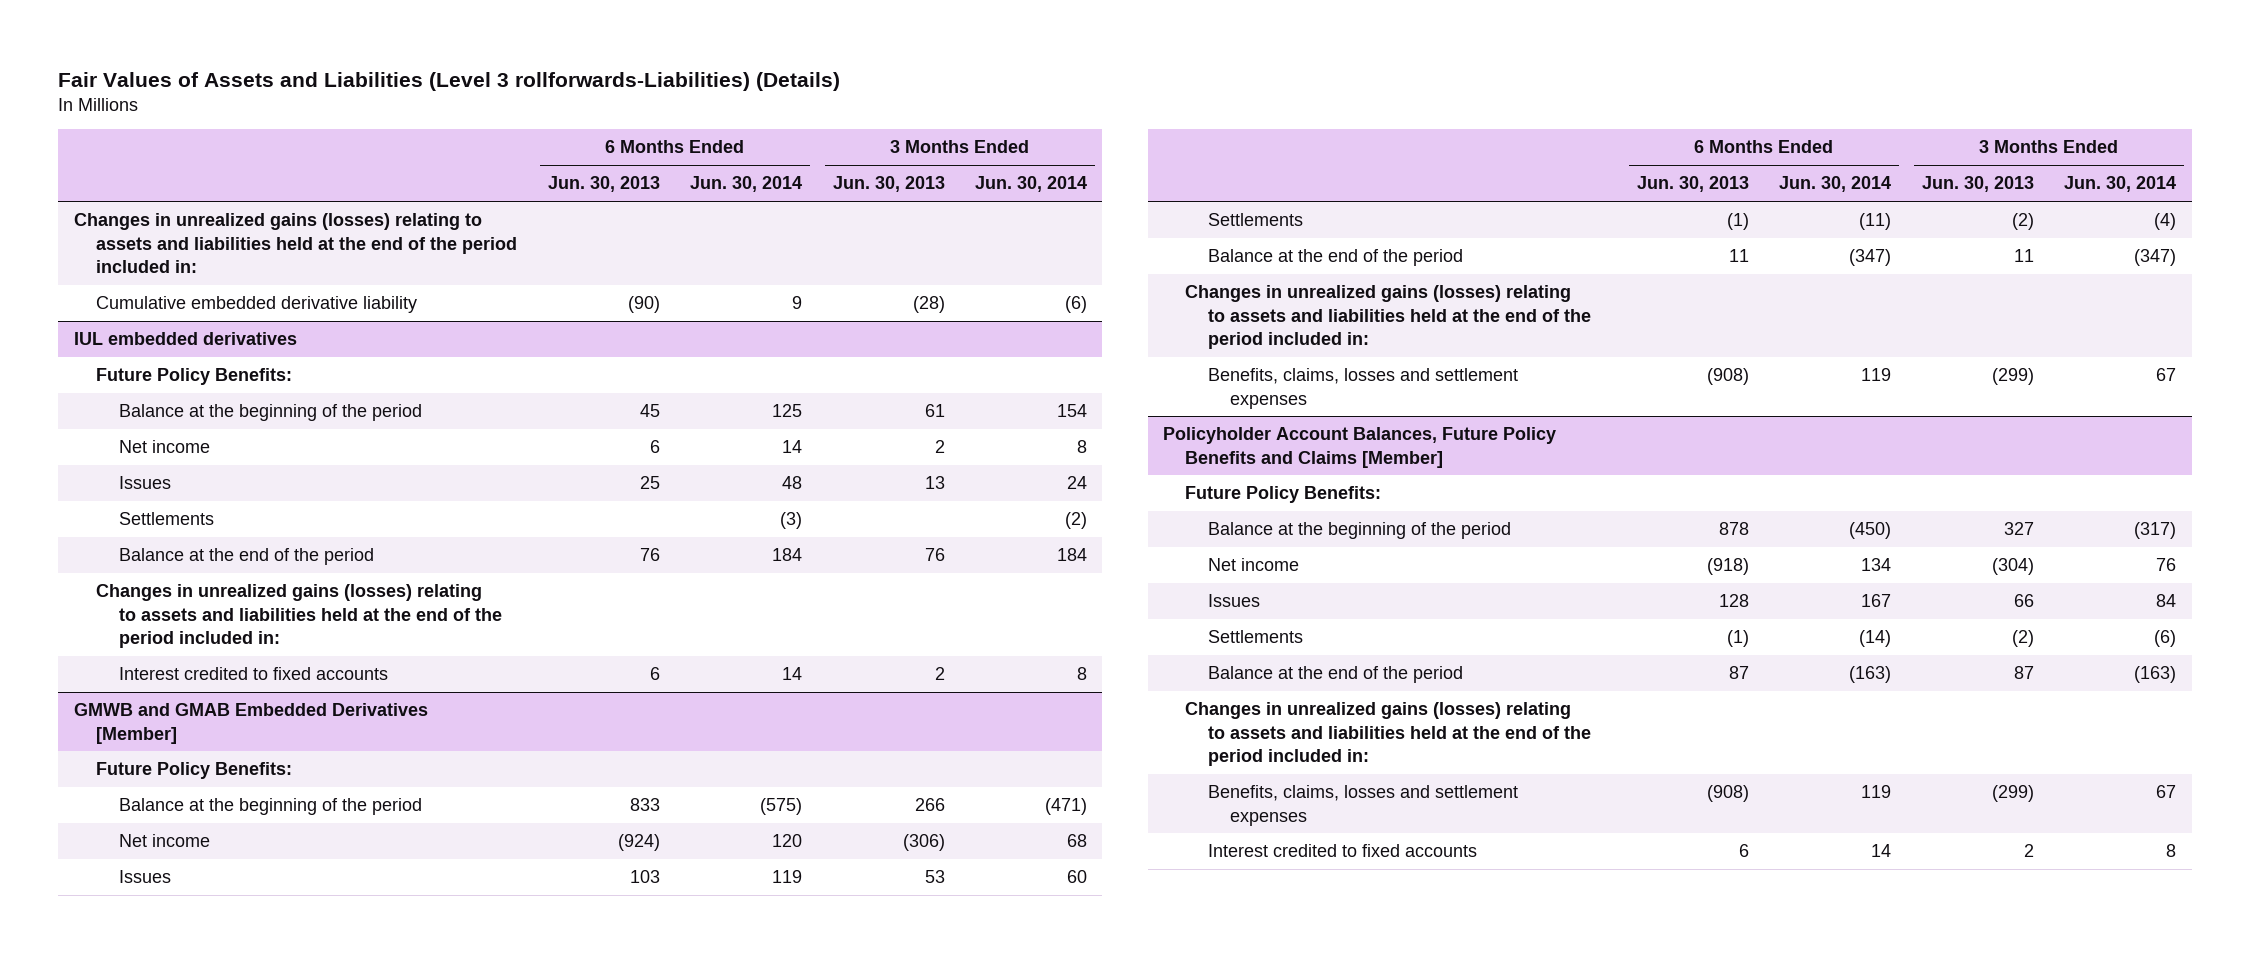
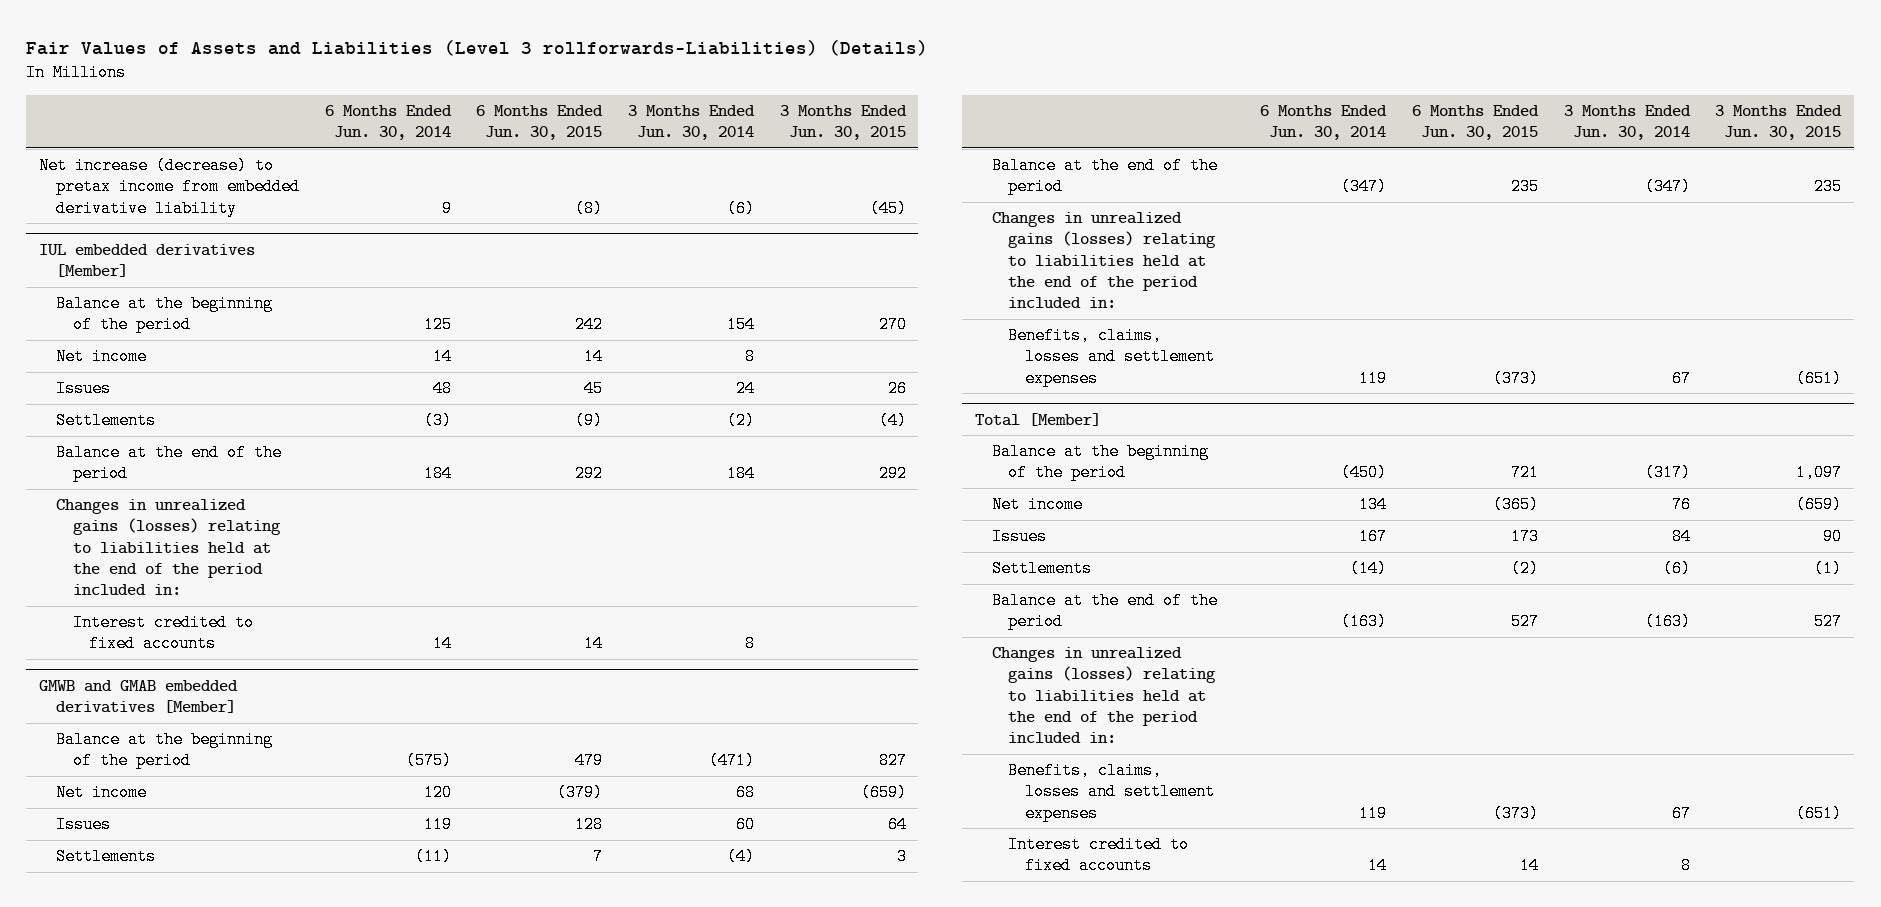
[547,176,660,193] Jun. 30, 2013 -> none
[832,176,945,193] Jun. 30, 2013 -> none
none -> [476,104,604,141] 6 Months Ended Jun. 30, 2015
none -> [779,104,907,141] 3 Months Ended Jun. 30, 2015
[73,213,518,273] Changes in unrealized gains (losses) relating to assets and liabilities held at the end of the period included in: -> none
[96,368,293,386] Future Policy Benefits: -> none
[96,296,418,314] Cumulative embedded derivative liability -> [39,157,300,217] Net increase (decrease) to pretax income from embedded derivative liability
[73,332,297,346] IUL embedded derivatives -> [39,243,256,278] IUL embedded derivatives [Member]
[96,584,502,648] Changes in unrealized gains (losses) relating to assets and liabilities held at the end of the period included in: -> [55,499,281,596] Changes in unrealized gains (losses) relating to liabilities held at the end of the period included in:
[96,762,293,780] Future Policy Benefits: -> none
[73,703,428,744] GMWB and GMAB Embedded Derivatives [Member] -> [39,679,239,714] GMWB and GMAB embedded derivatives [Member]
[1185,285,1591,349] Changes in unrealized gains (losses) relating to assets and liabilities held at the end of the period included in: -> [991,212,1217,309] Changes in unrealized gains (losses) relating to liabilities held at the end of the period included in:
[1162,427,1556,468] Policyholder Account Balances, Future Policy Benefits and Claims [Member] -> none
[1185,486,1382,504] Future Policy Benefits: -> none
none -> [974,412,1101,426] Total [Member]
[1185,702,1591,766] Changes in unrealized gains (losses) relating to assets and liabilities held at the end of the period included in: -> [991,647,1217,744] Changes in unrealized gains (losses) relating to liabilities held at the end of the period included in:

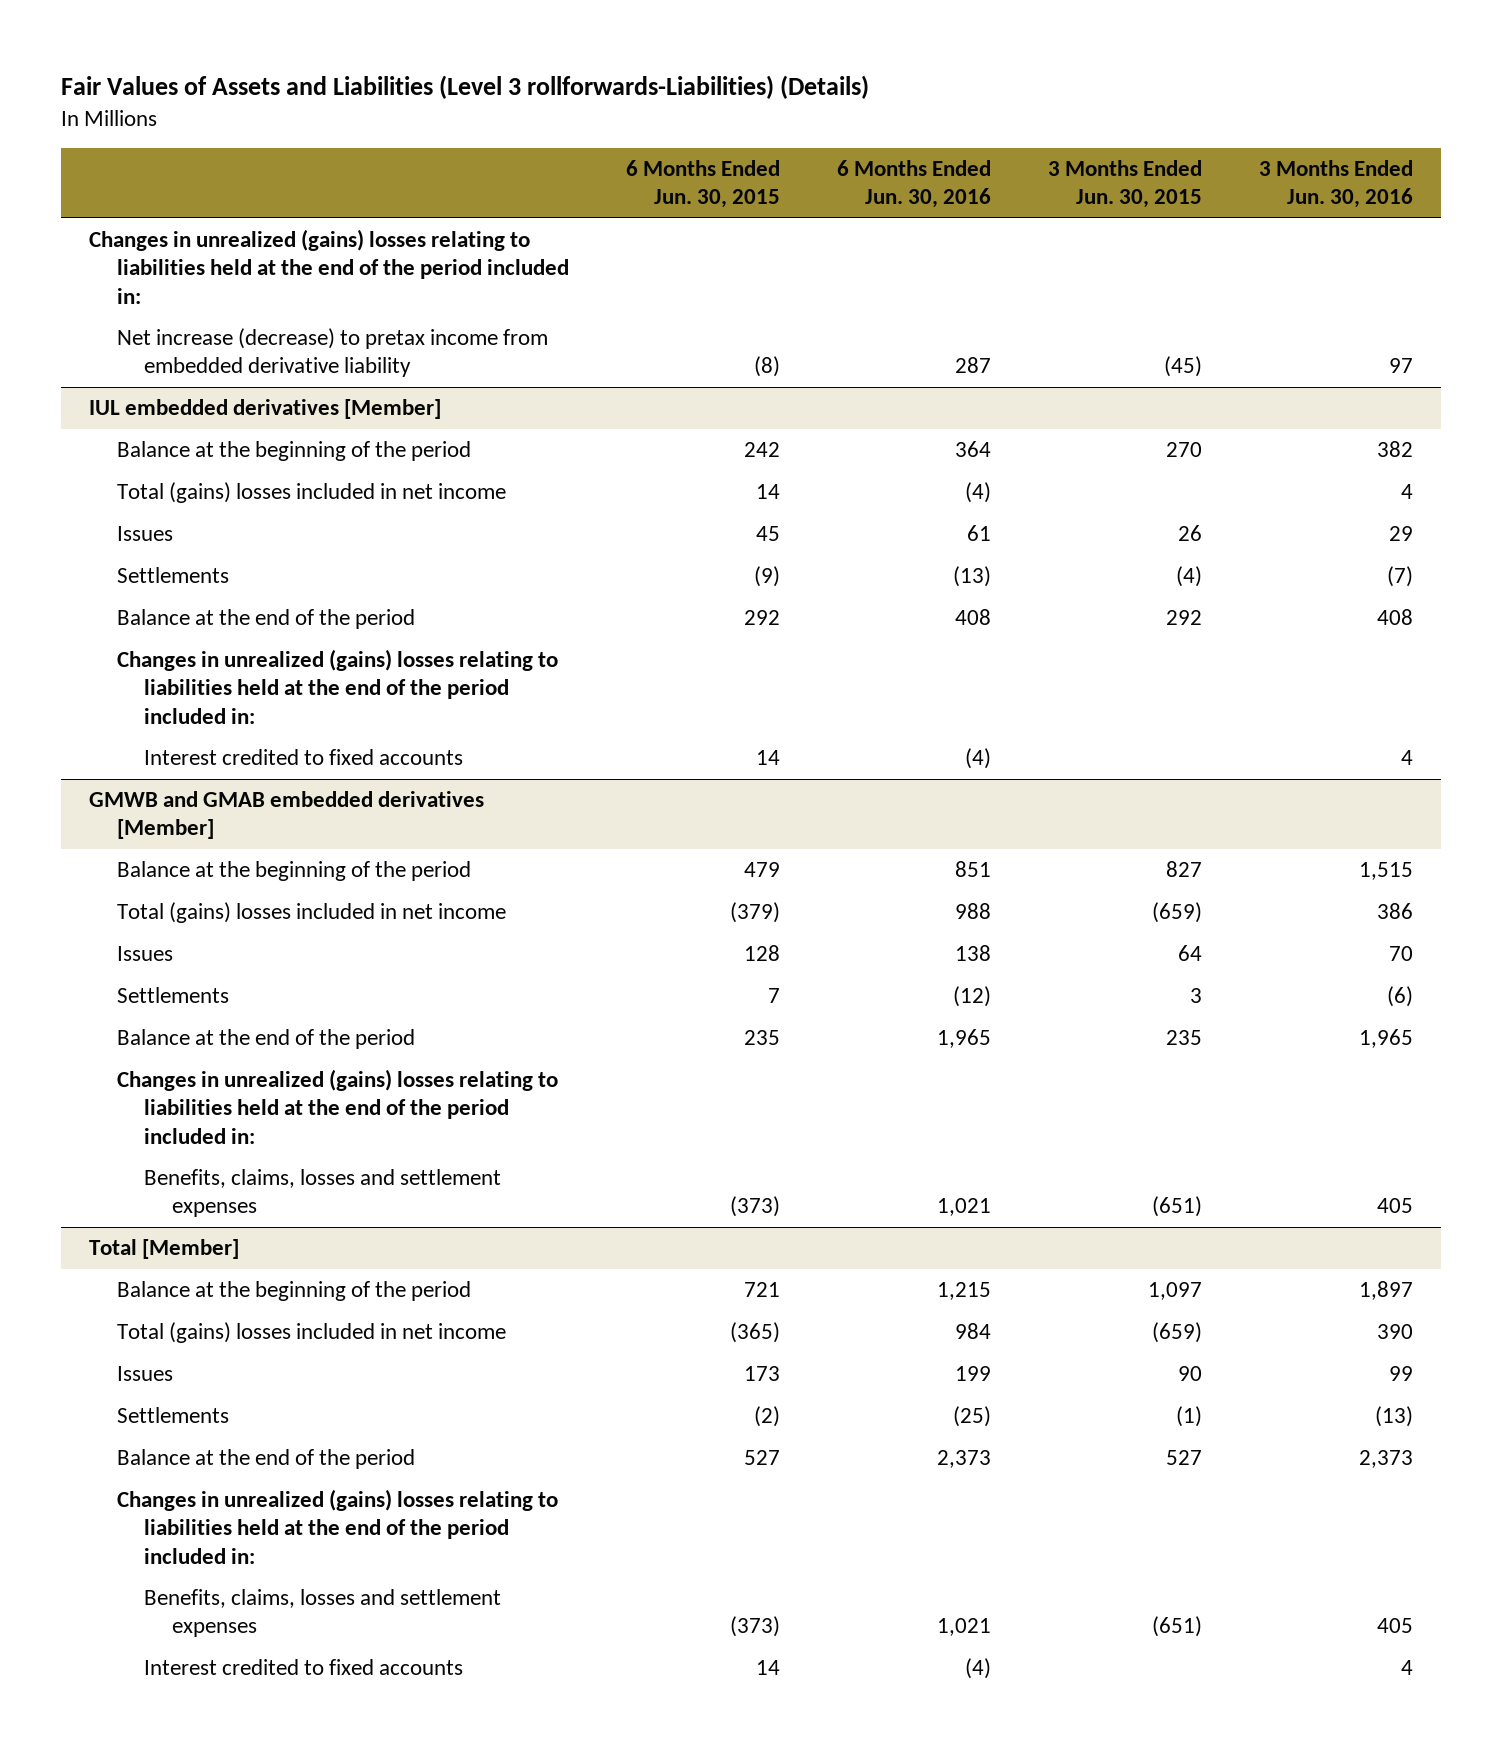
[324,104,452,141] 6 Months Ended Jun. 30, 2014 -> none
[627,104,755,141] 3 Months Ended Jun. 30, 2014 -> none
none -> [836,159,991,209] 6 Months Ended Jun. 30, 2016
none -> [1258,159,1413,209] 3 Months Ended Jun. 30, 2016
none -> [89,229,569,304] Changes in unrealized (gains) losses relating to liabilities held at the end of the period included in:
[55,348,147,366] Net income -> [116,482,506,504] Total (gains) losses included in net income
[55,499,281,596] Changes in unrealized gains (losses) relating to liabilities held at the end of the period included in: -> [116,649,558,724] Changes in unrealized (gains) losses relating to liabilities held at the end of the period included in:
[55,784,147,802] Net income -> [116,902,506,924] Total (gains) losses included in net income
[991,212,1217,309] Changes in unrealized gains (losses) relating to liabilities held at the end of the period included in: -> [116,1069,558,1144] Changes in unrealized (gains) losses relating to liabilities held at the end of the period included in:
[991,496,1083,514] Net income -> [116,1322,506,1344] Total (gains) losses included in net income
[991,647,1217,744] Changes in unrealized gains (losses) relating to liabilities held at the end of the period included in: -> [116,1489,558,1564] Changes in unrealized (gains) losses relating to liabilities held at the end of the period included in:

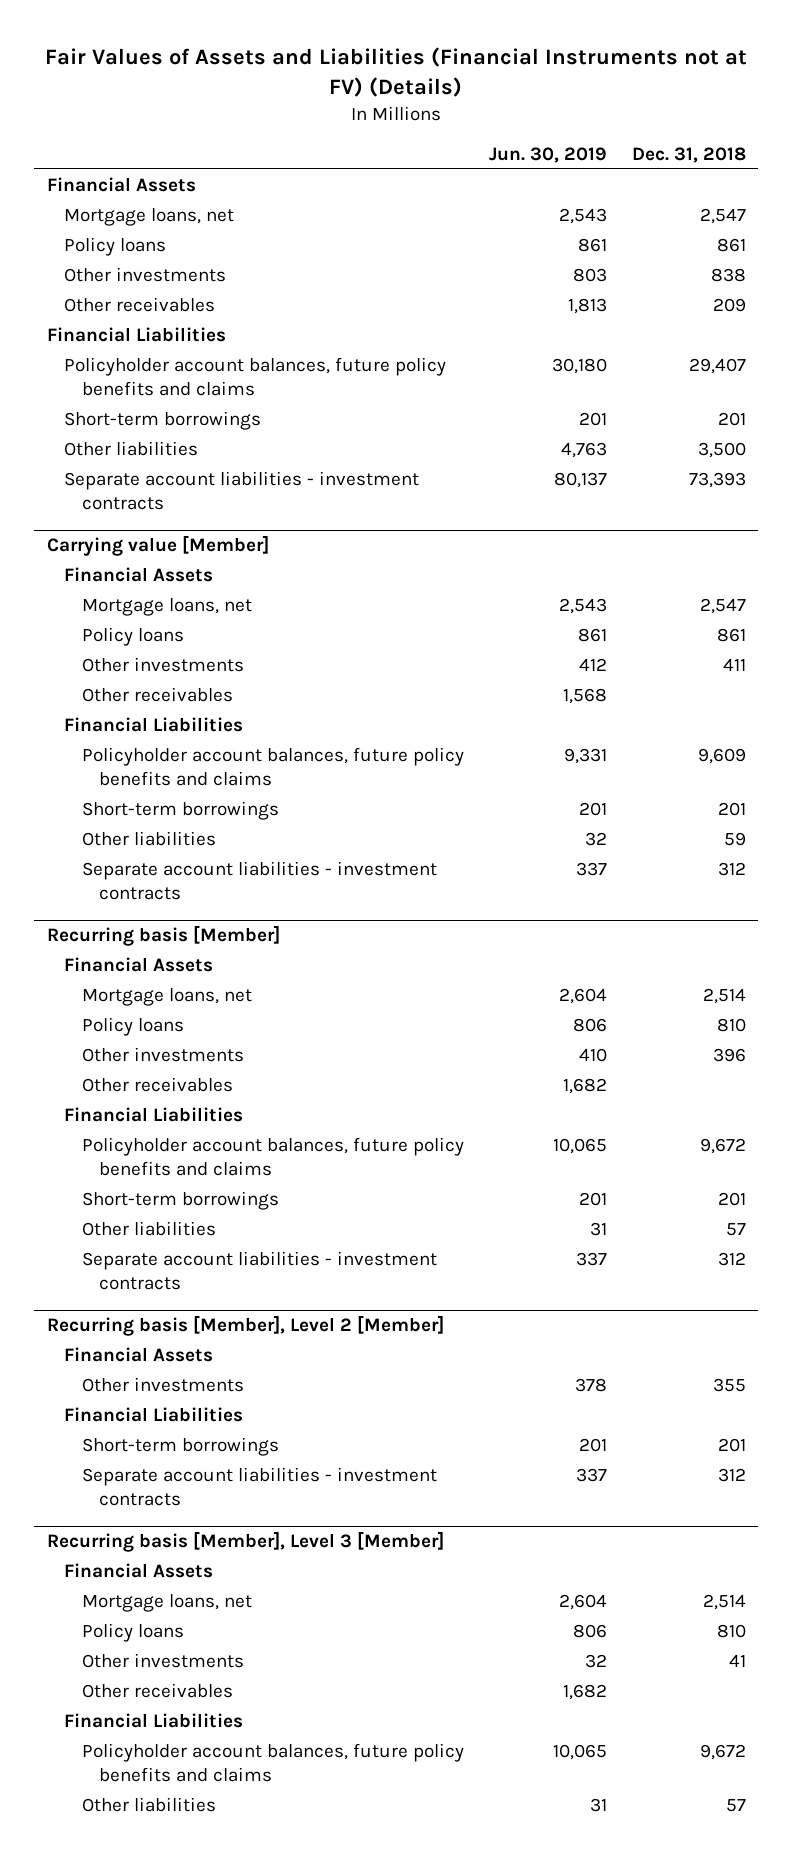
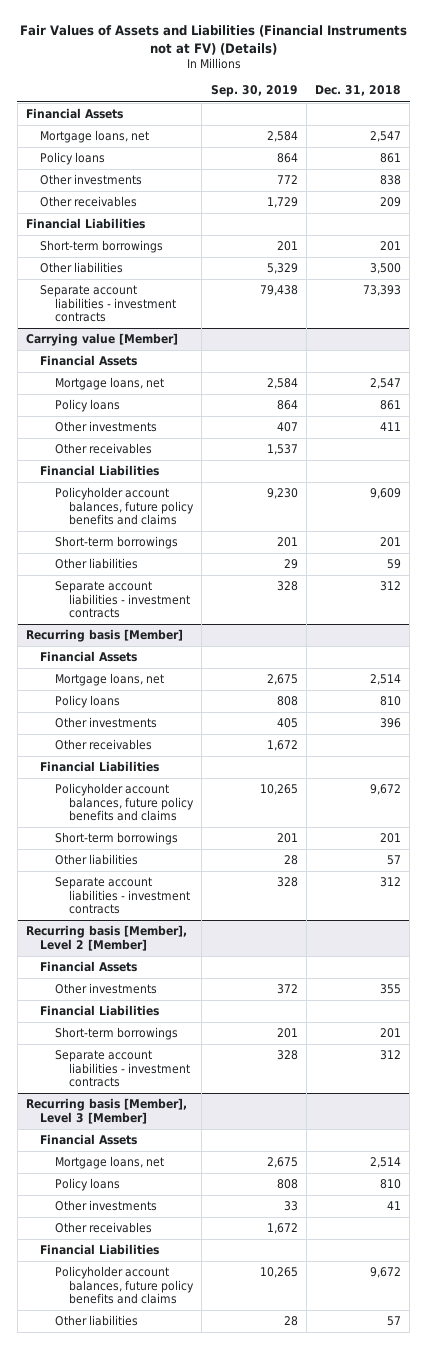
[488,146,607,163] Jun. 30, 2019 -> none
none -> [210,85,298,98] Sep. 30, 2019
[64,357,447,397] Policyholder account balances, future policy benefits and claims -> none

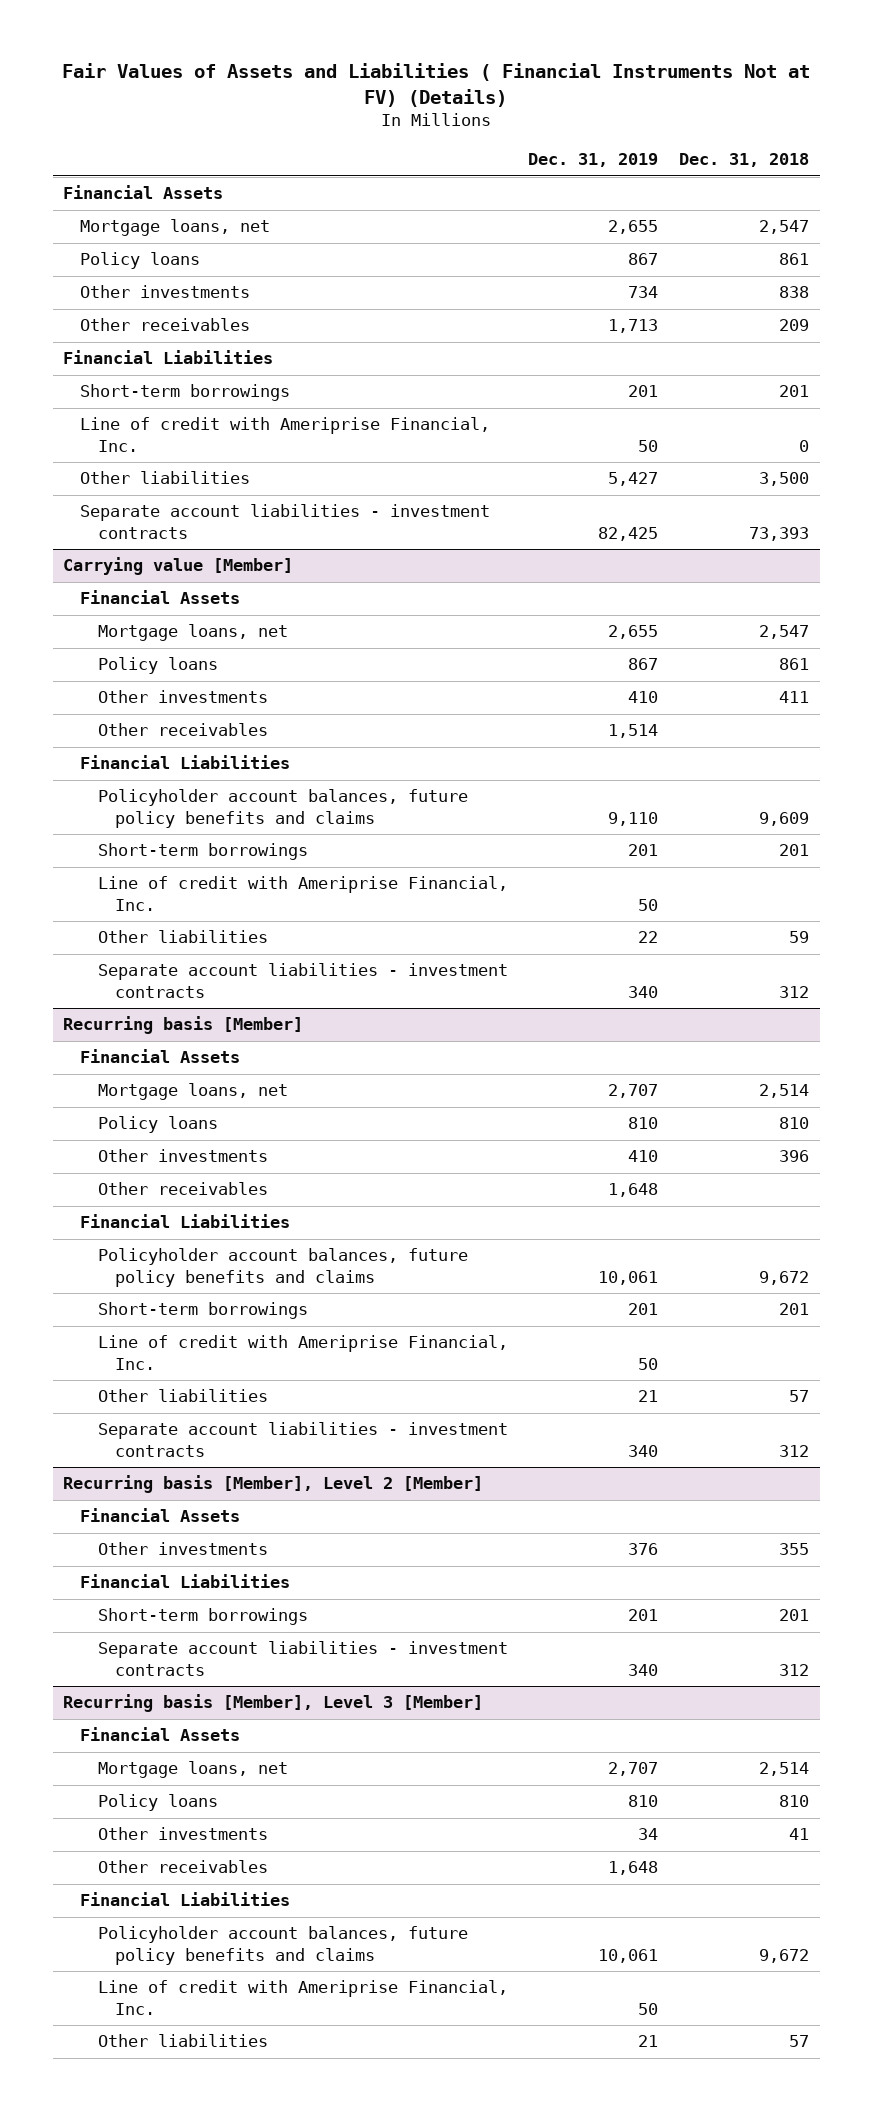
[19,24,407,55] Fair Values of Assets and Liabilities (Financial Instruments not at FV) (Details) -> [62,63,811,107] Fair Values of Assets and Liabilities ( Financial Instruments Not at FV) (Details)
[210,85,298,98] Sep. 30, 2019 -> none
none -> [528,153,659,168] Dec. 31, 2019
none -> [80,417,491,452] Line of credit with Ameriprise Financial, Inc.
none -> [97,876,508,911] Line of credit with Ameriprise Financial, Inc.
none -> [97,1335,508,1370] Line of credit with Ameriprise Financial, Inc.
none -> [97,1980,508,2015] Line of credit with Ameriprise Financial, Inc.

